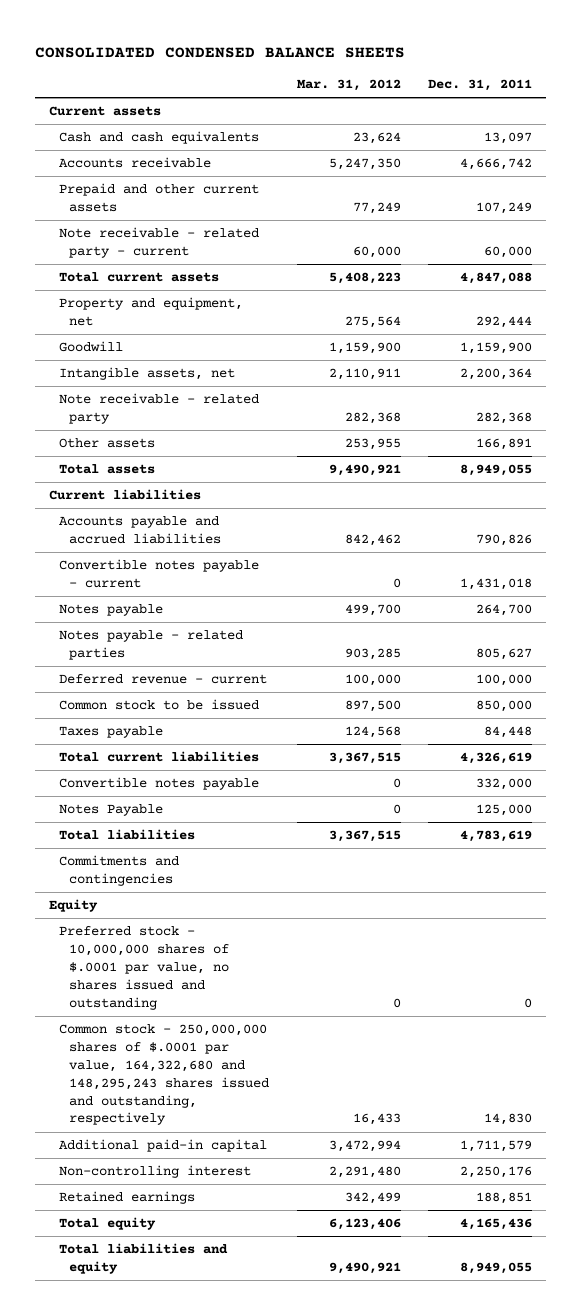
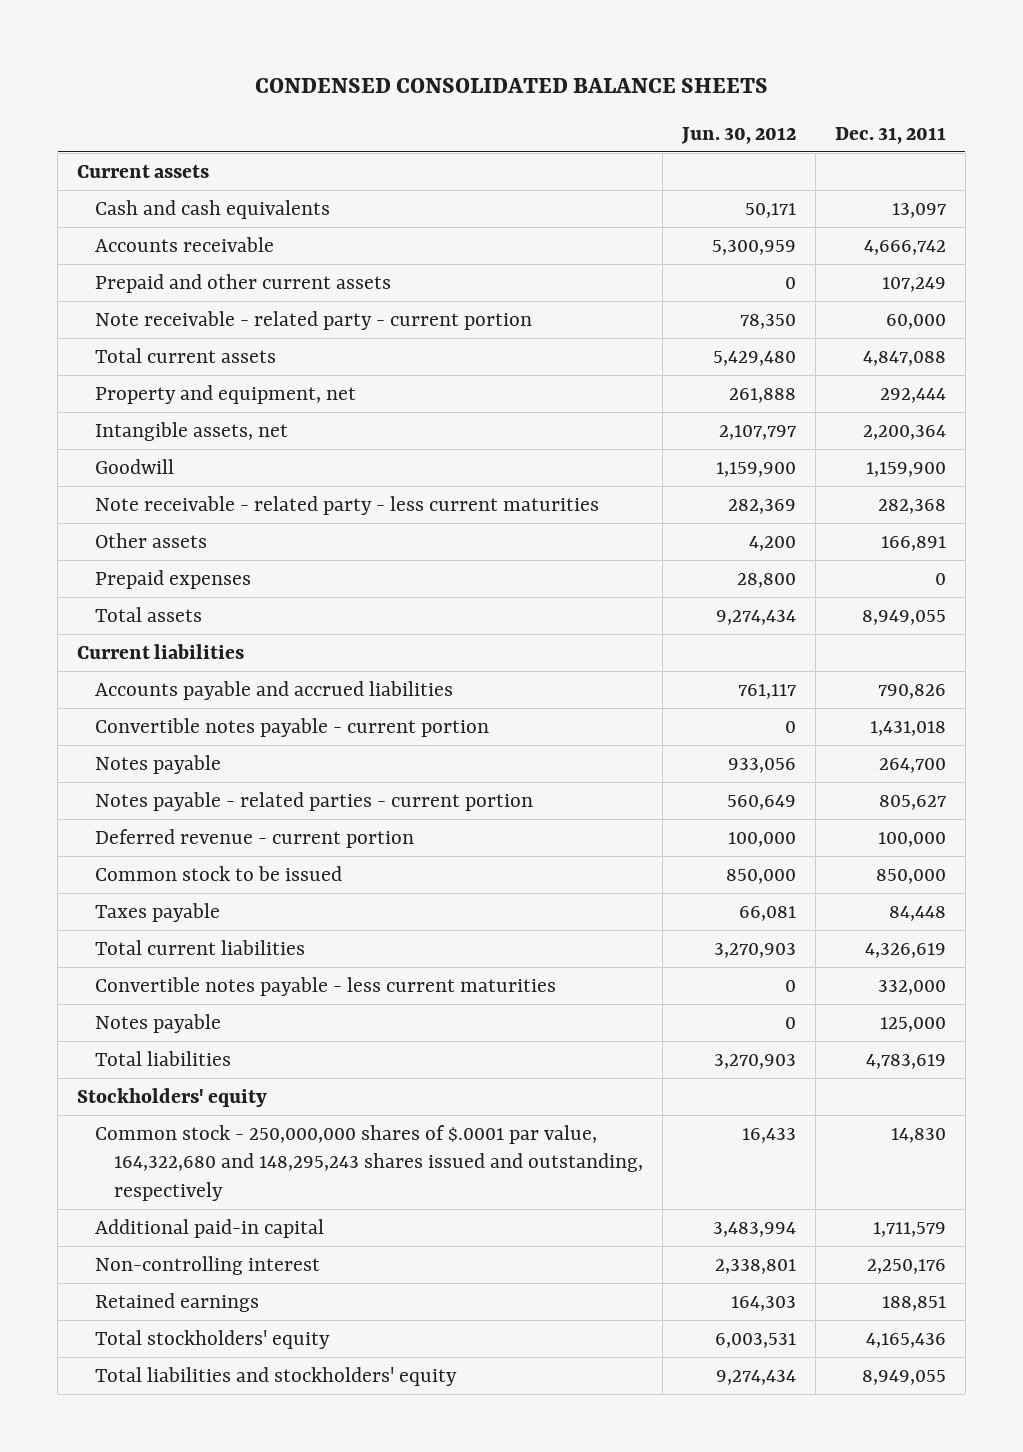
[35,46,406,58] CONSOLIDATED CONDENSED BALANCE SHEETS -> [254,77,768,93] CONDENSED CONSOLIDATED BALANCE SHEETS
[296,78,401,91] Mar. 31, 2012 -> none
none -> [680,126,796,144] Jun. 30, 2012
[59,227,260,259] Note receivable - related party - current -> [95,310,533,330] Note receivable - related party - current portion
[59,341,124,353] Goodwill -> [95,458,175,474] Goodwill
[59,393,260,425] Note receivable - related party -> [95,495,600,515] Note receivable - related party - less current maturities
none -> [95,569,252,589] Prepaid expenses
[59,559,260,589] Convertible notes payable - current -> [95,717,490,737] Convertible notes payable - current portion
[59,630,244,661] Notes payable - related parties -> [95,791,534,811] Notes payable - related parties - current portion
[59,674,268,685] Deferred revenue - current -> [95,828,415,848] Deferred revenue - current portion
[59,777,260,791] Convertible notes payable -> [95,976,557,996] Convertible notes payable - less current maturities
[59,804,164,817] Notes Payable -> [95,1013,222,1033] Notes payable
[59,855,180,887] Commitments and contingencies -> none
[59,926,229,1010] Preferred stock - 10,000,000 shares of $.0001 par value, no shares issued and outstanding -> none
[49,899,99,913] Equity -> [77,1087,268,1107] Stockholders' equity
[59,1217,157,1231] Total equity -> [95,1329,331,1349] Total stockholders' equity
[59,1243,229,1275] Total liabilities and equity -> [95,1366,458,1386] Total liabilities and stockholders' equity

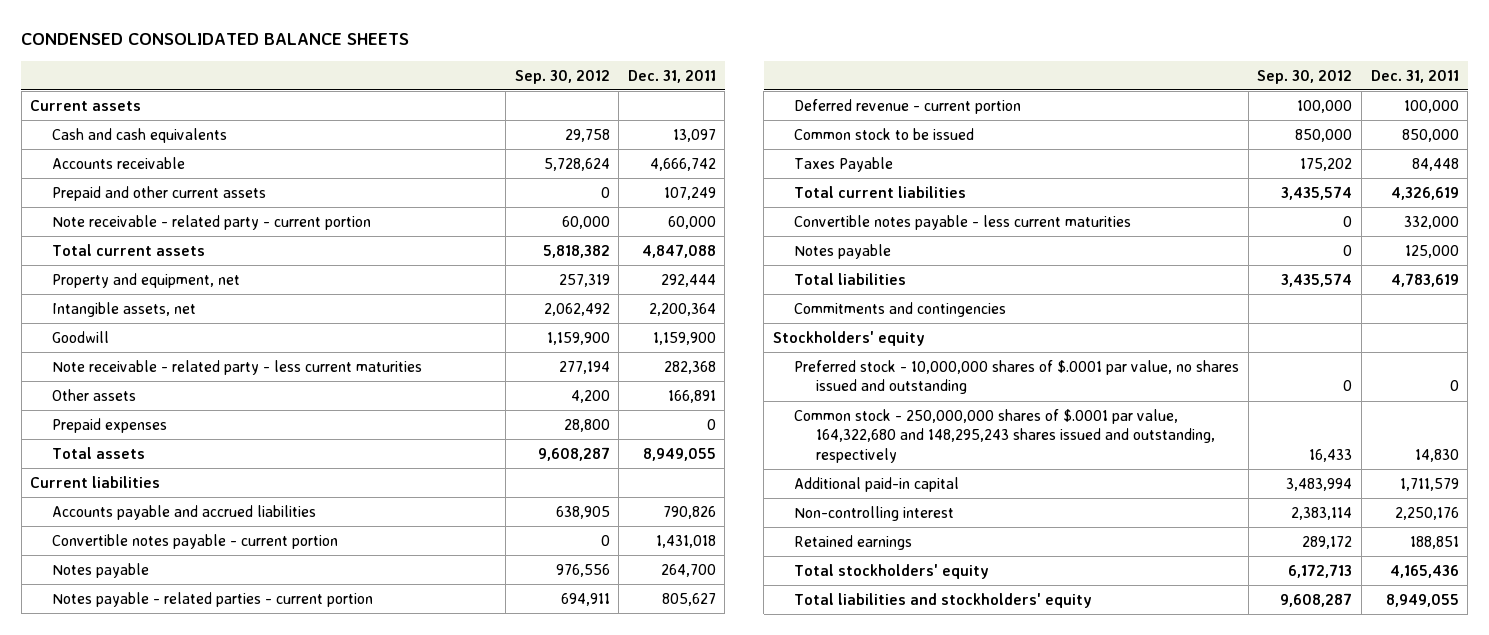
[680,126,796,144] Jun. 30, 2012 -> none
none -> [514,69,610,84] Sep. 30, 2012
[95,902,221,922] Taxes payable -> [794,156,894,172] Taxes Payable
none -> [794,301,1007,317] Commitments and contingencies
none -> [794,359,1240,395] Preferred stock - 10,000,000 shares of $.0001 par value, no shares issued and outstanding

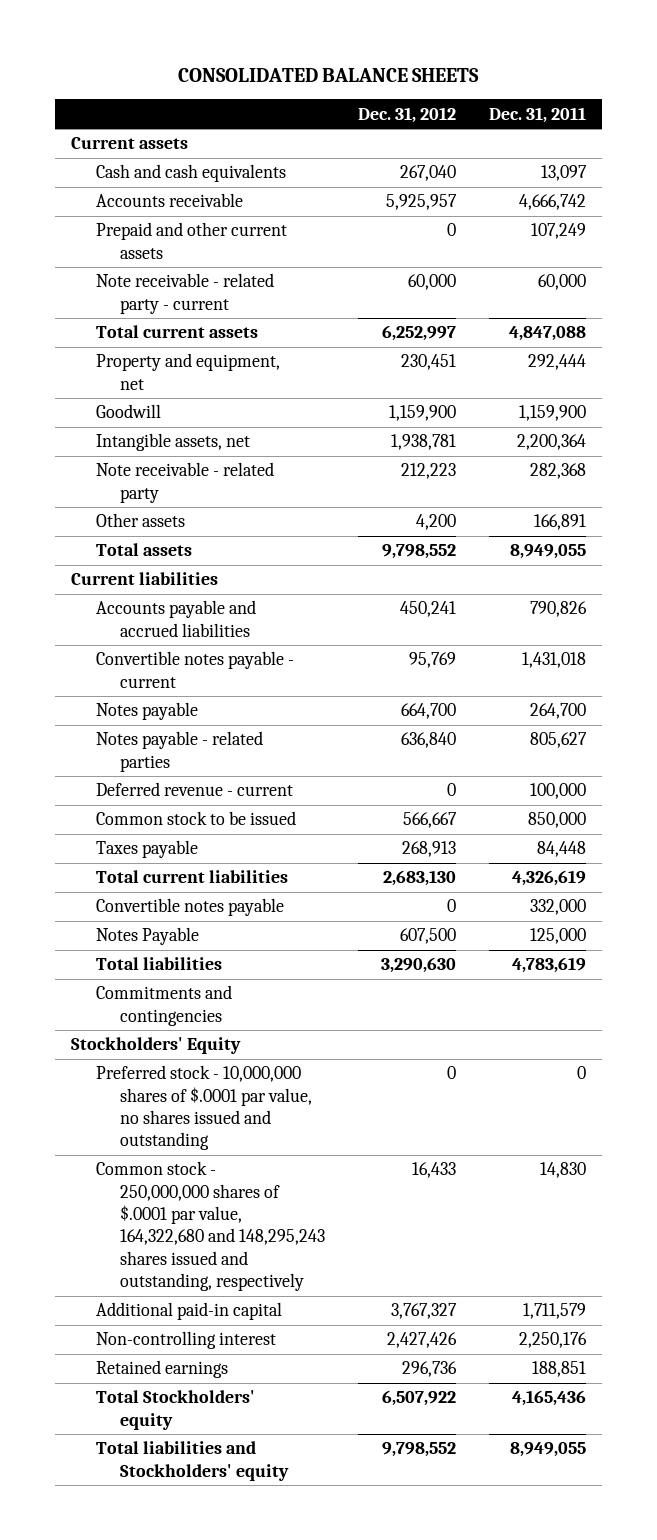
[21,33,410,46] CONDENSED CONSOLIDATED BALANCE SHEETS -> [178,67,480,82] CONSOLIDATED BALANCE SHEETS
[514,69,610,84] Sep. 30, 2012 -> none
none -> [357,106,456,123] Dec. 31, 2012
[51,214,371,230] Note receivable - related party - current portion -> [95,273,274,314] Note receivable - related party - current
[51,301,196,317] Intangible assets, net -> [95,433,250,452] Intangible assets, net
[51,359,422,375] Note receivable - related party - less current maturities -> [95,462,274,503] Note receivable - related party
[51,417,167,433] Prepaid expenses -> none
[51,533,338,549] Convertible notes payable - current portion -> [95,651,294,688] Convertible notes payable - current
[51,591,373,607] Notes payable - related parties - current portion -> [95,731,263,772] Notes payable - related parties
[794,98,1022,114] Deferred revenue - current portion -> [95,782,293,797] Deferred revenue - current
[794,156,894,172] Taxes Payable -> [95,840,198,859] Taxes payable
[794,214,1132,230] Convertible notes payable - less current maturities -> [95,898,284,917] Convertible notes payable
[794,243,892,259] Notes payable -> [95,927,199,946] Notes Payable
[772,330,925,346] Stockholders' equity -> [71,1037,242,1055] Stockholders' Equity
[794,563,990,579] Total stockholders' equity -> [95,1390,255,1430] Total Stockholders' equity
[794,592,1093,608] Total liabilities and stockholders' equity -> [95,1441,290,1481] Total liabilities and Stockholders' equity

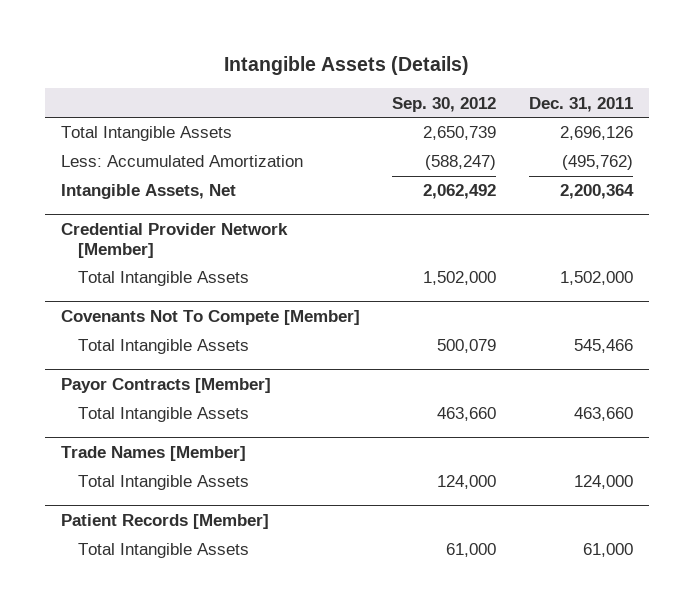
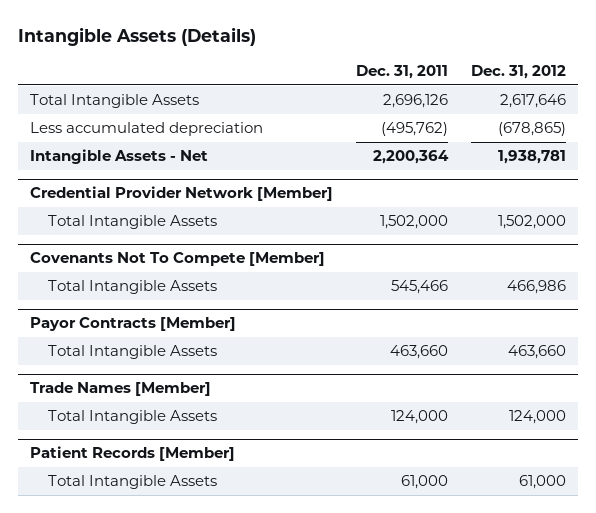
[392,96,497,112] Sep. 30, 2012 -> none
none -> [471,65,567,80] Dec. 31, 2012
[61,155,304,168] Less: Accumulated Amortization -> [29,122,263,137] Less accumulated depreciation
[61,184,237,200] Intangible Assets, Net -> [29,149,208,165] Intangible Assets - Net

